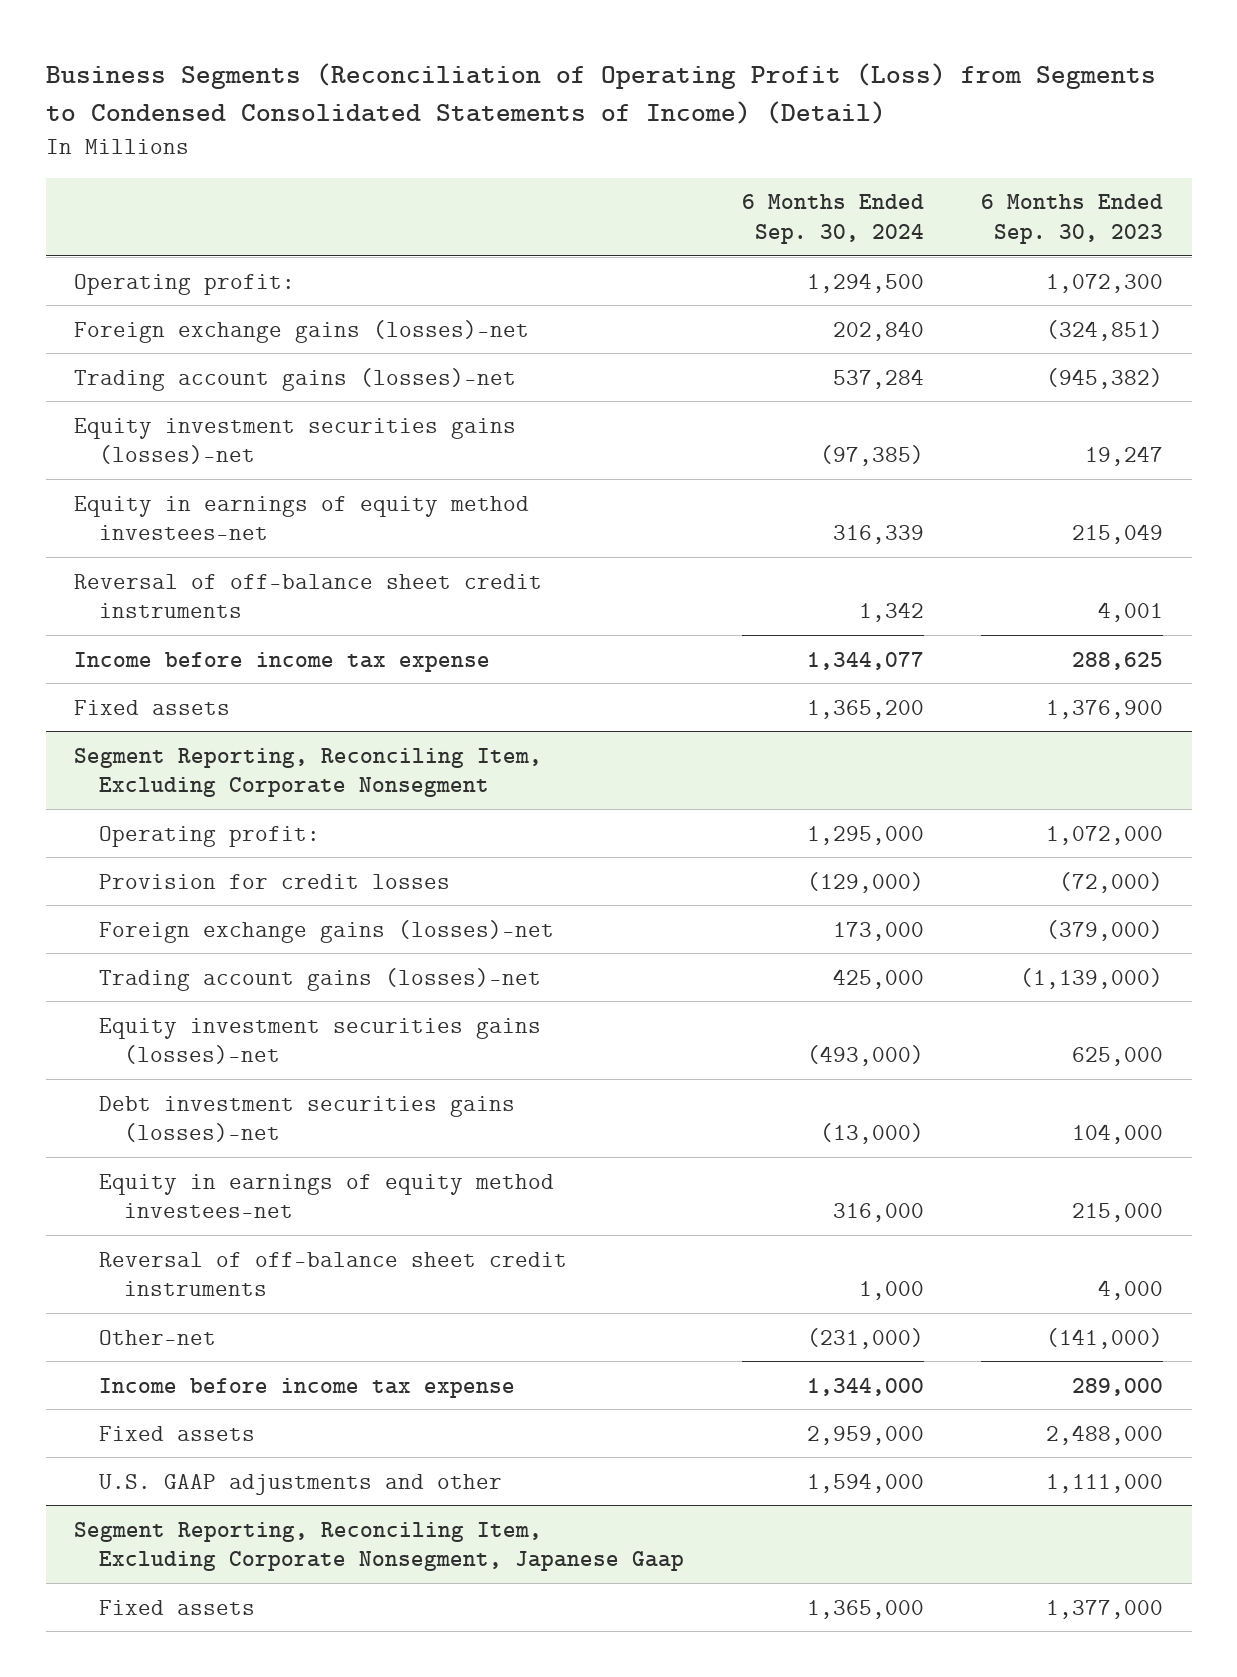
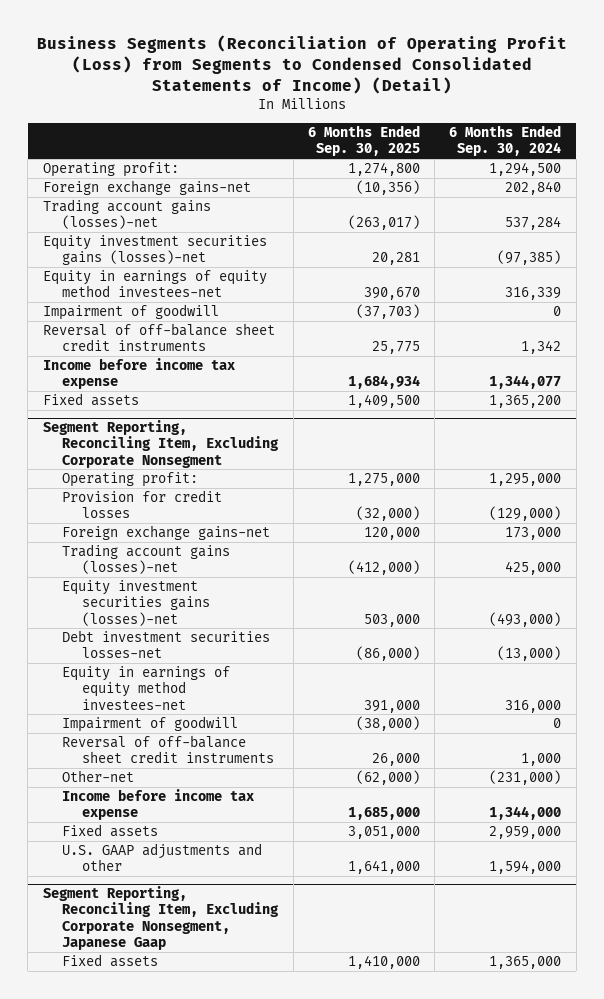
[981,194,1164,245] 6 Months Ended Sep. 30, 2023 -> none
none -> [307,125,420,157] 6 Months Ended Sep. 30, 2025
[74,319,530,343] Foreign exchange gains (losses)-net -> [42,180,251,196] Foreign exchange gains-net
none -> [42,304,219,321] Impairment of goodwill
[99,919,555,943] Foreign exchange gains (losses)-net -> [62,525,271,541] Foreign exchange gains-net
[99,1095,516,1143] Debt investment securities gains (losses)-net -> [62,630,271,659] Debt investment securities losses-net
none -> [62,716,239,733] Impairment of goodwill

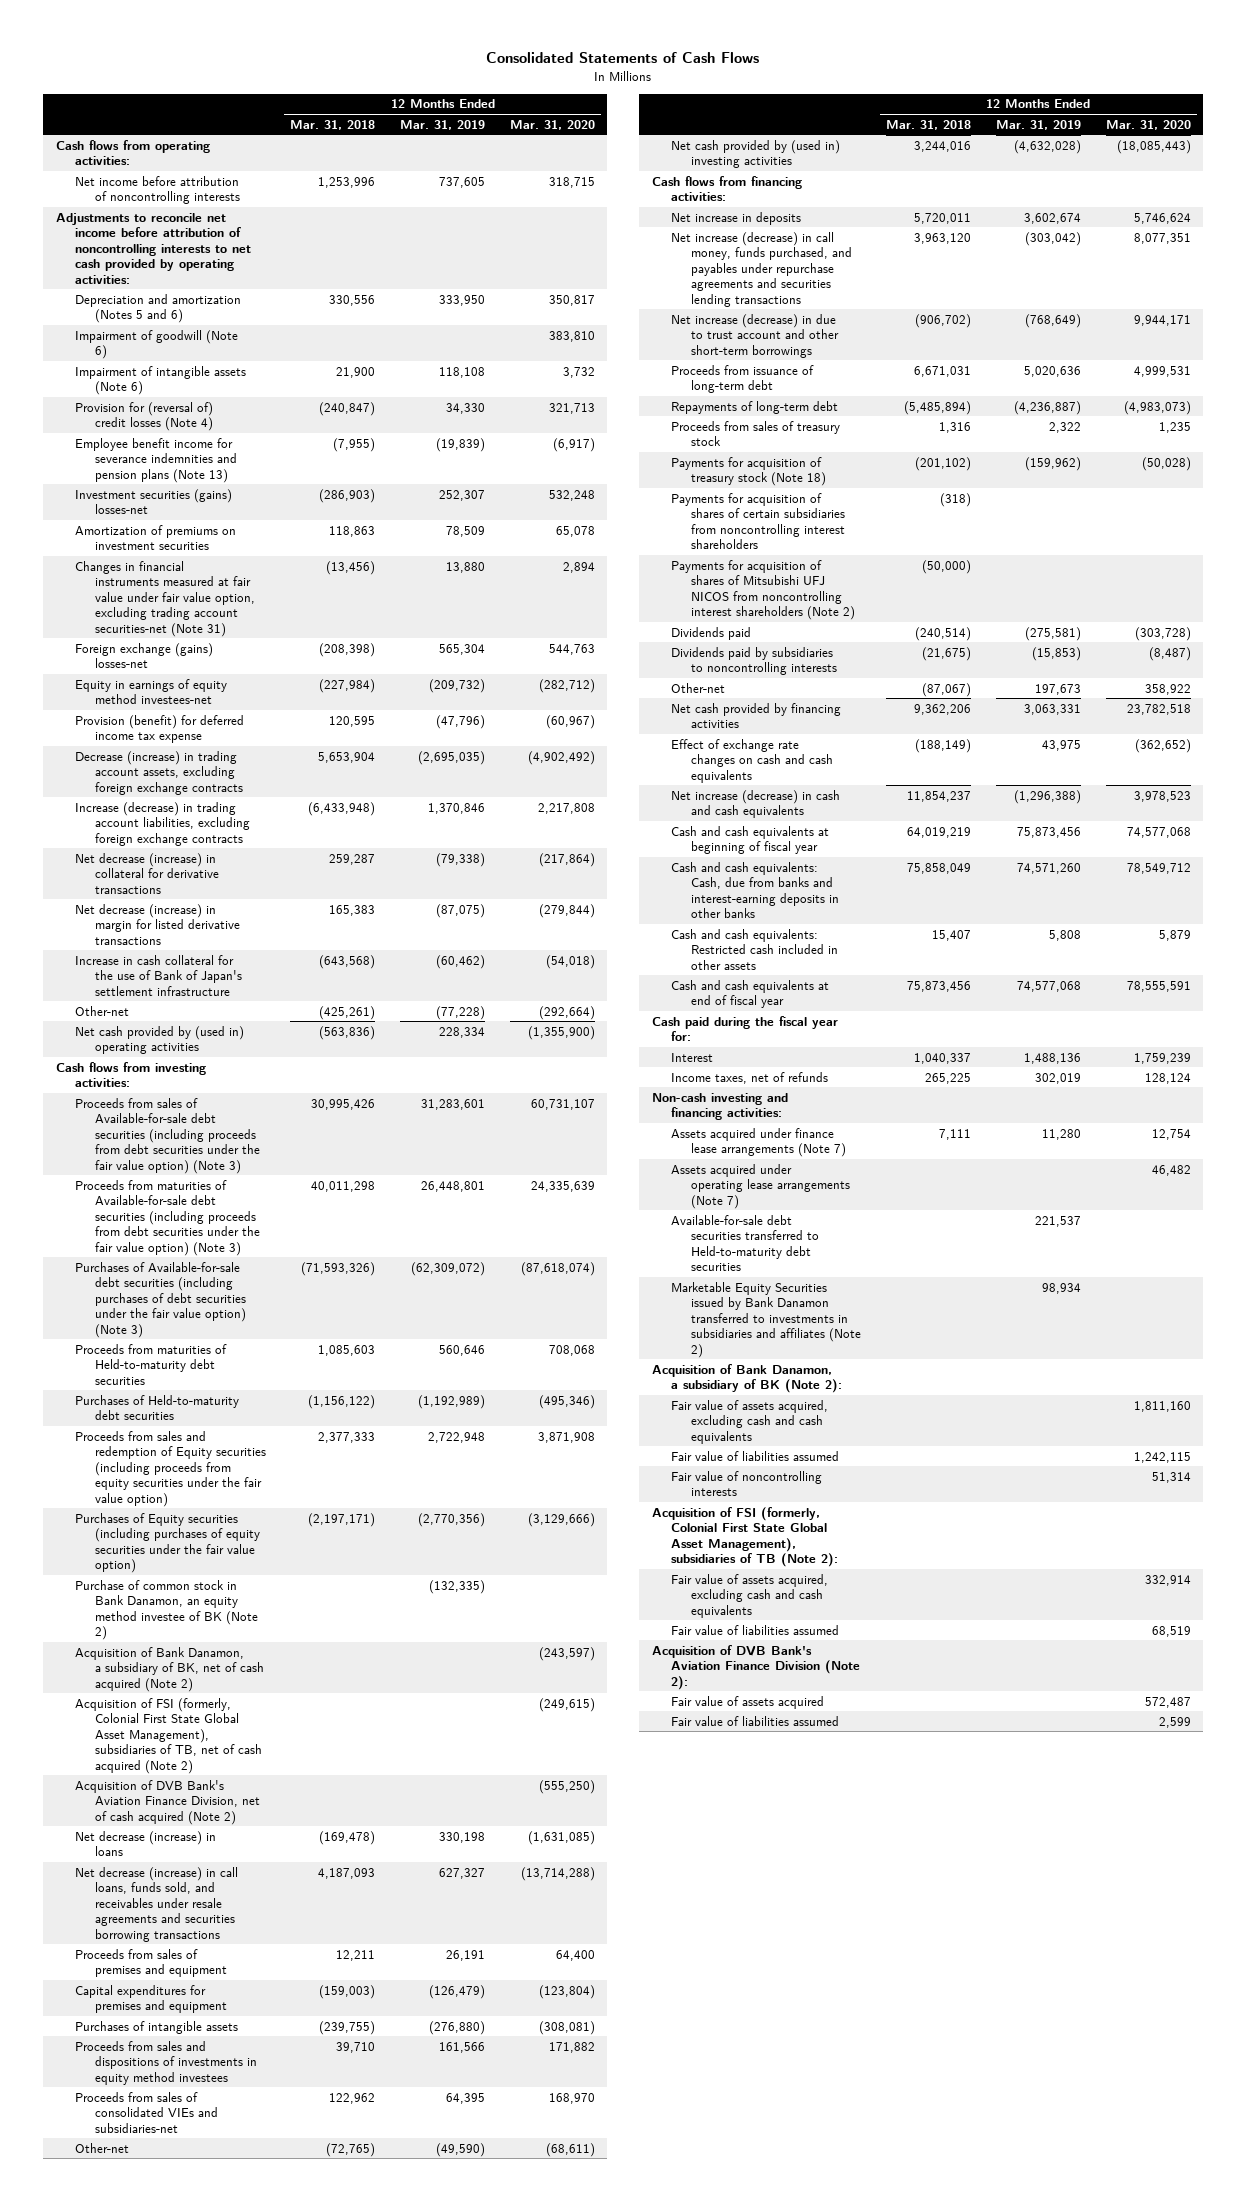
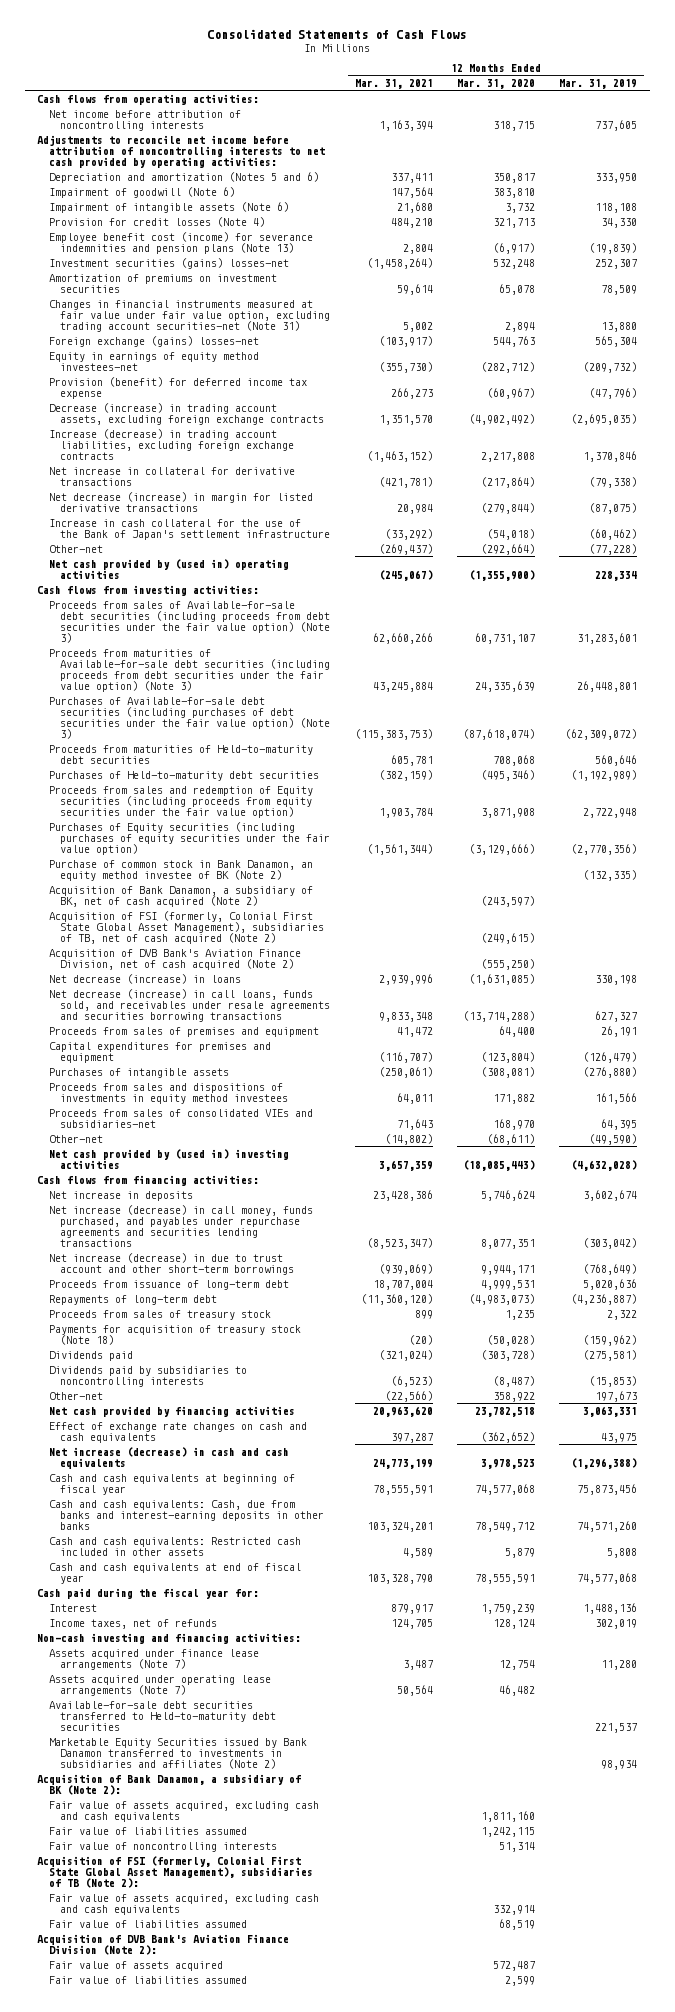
[290,119,376,130] Mar. 31, 2018 -> none
none -> [354,79,433,90] Mar. 31, 2021
[75,401,214,432] Provision for (reversal of) credit losses (Note 4) -> [48,216,265,227] Provision for credit losses (Note 4)
[75,437,237,483] Employee benefit income for severance indemnities and pension plans (Note 13) -> [48,231,313,254] Employee benefit cost (income) for severance indemnities and pension plans (Note 13)
[75,852,219,894] Net decrease (increase) in collateral for derivative transactions -> [48,466,295,486] Net increase in collateral for derivative transactions
[75,954,242,996] Increase in cash collateral for the use of Bank of Japan's settlement infrastructure -> [48,518,331,540] Increase in cash collateral for the use of the Bank of Japan's settlement infrastructure
[671,492,845,550] Payments for acquisition of shares of certain subsidiaries from noncontrolling interest shareholders -> none
[671,559,855,621] Payments for acquisition of shares of Mitsubishi UFJ NICOS from noncontrolling interest shareholders (Note 2) -> none

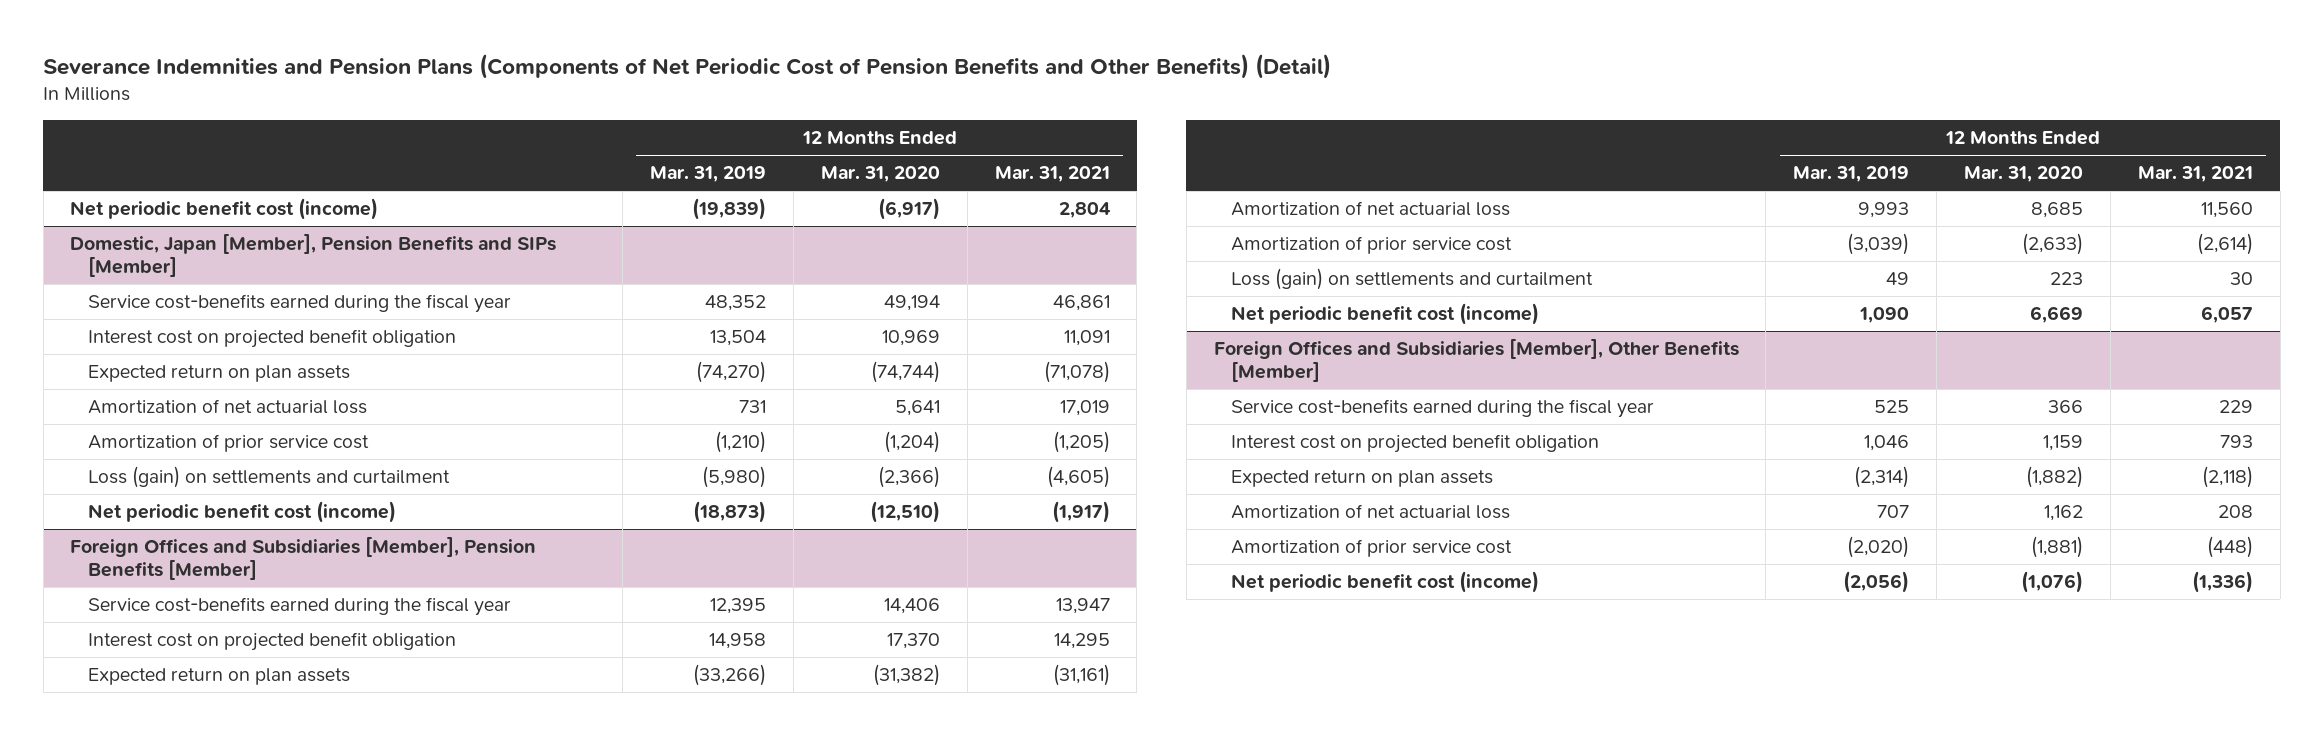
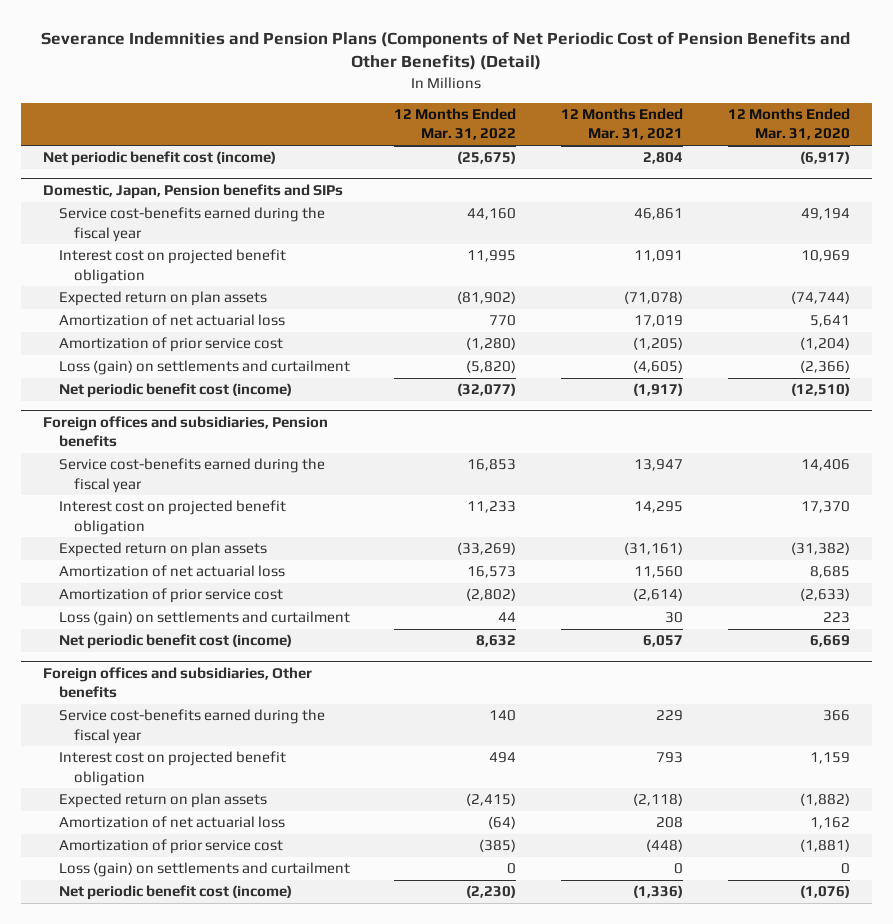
[650,166,767,183] Mar. 31, 2019 -> none
none -> [394,108,517,141] 12 Months Ended Mar. 31, 2022
[70,233,557,278] Domestic, Japan [Member], Pension Benefits and SIPs [Member] -> [43,184,344,200] Domestic, Japan, Pension benefits and SIPs
[70,536,537,581] Foreign Offices and Subsidiaries [Member], Pension Benefits [Member] -> [43,416,329,448] Foreign offices and subsidiaries, Pension benefits
[1213,338,1739,383] Foreign Offices and Subsidiaries [Member], Other Benefits [Member] -> [43,667,313,699] Foreign offices and subsidiaries, Other benefits
none -> [58,862,350,878] Loss (gain) on settlements and curtailment

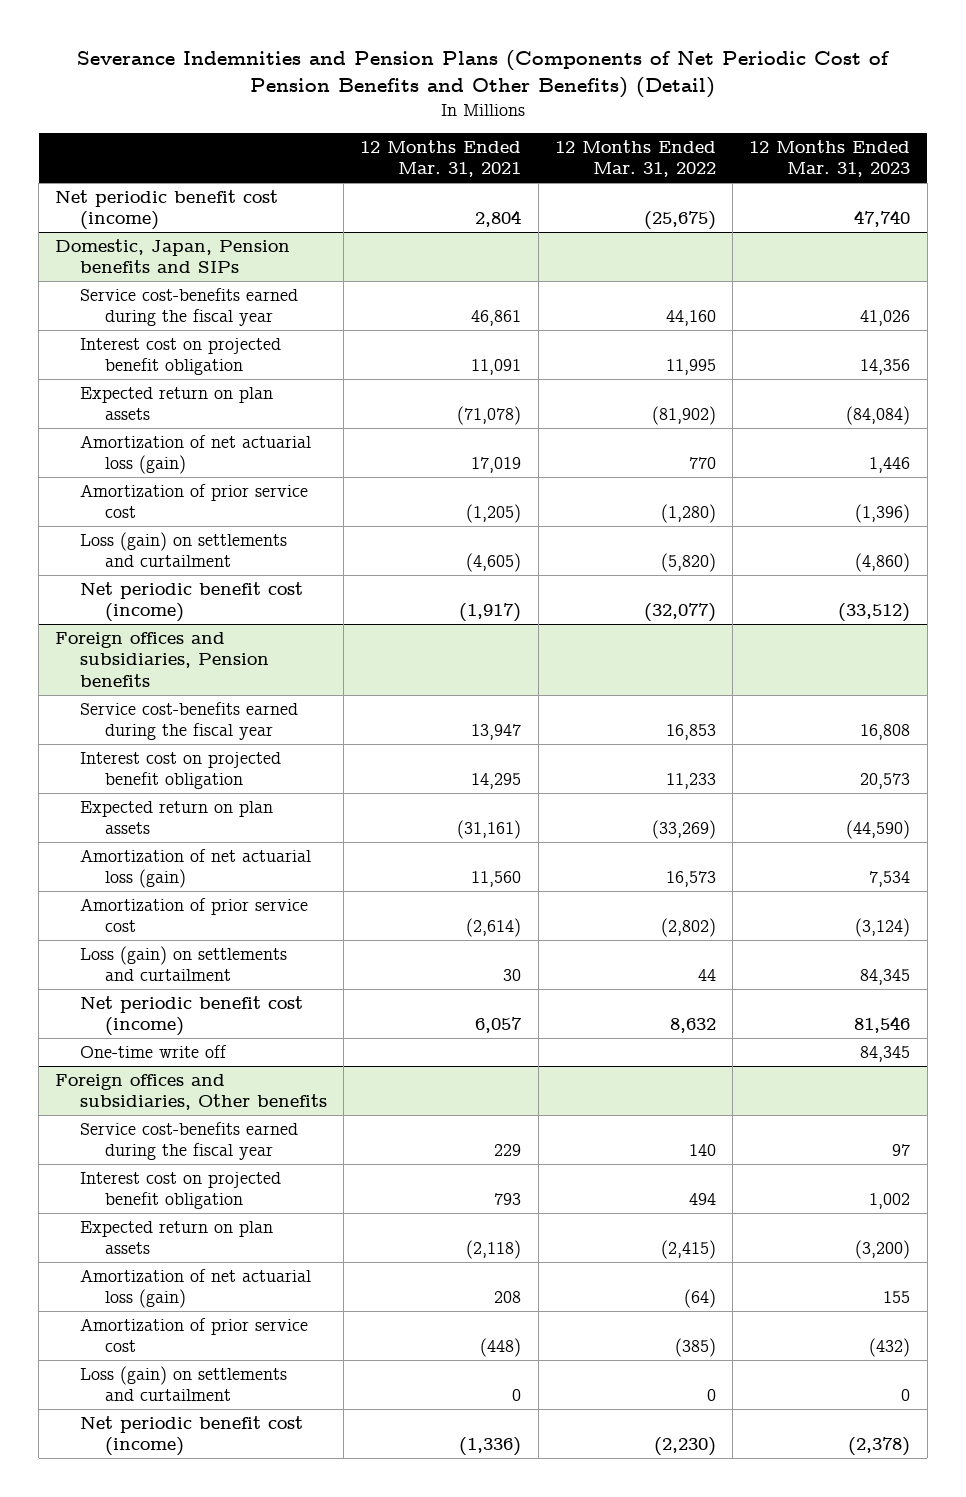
[727,108,850,141] 12 Months Ended Mar. 31, 2020 -> none
none -> [749,139,911,178] 12 Months Ended Mar. 31, 2023
[58,314,285,327] Amortization of net actuarial loss -> [80,434,312,475] Amortization of net actuarial loss (gain)
[58,565,285,578] Amortization of net actuarial loss -> [80,848,312,889] Amortization of net actuarial loss (gain)
none -> [80,1044,228,1058] One-time write off
[58,816,285,829] Amortization of net actuarial loss -> [80,1268,312,1309] Amortization of net actuarial loss (gain)

